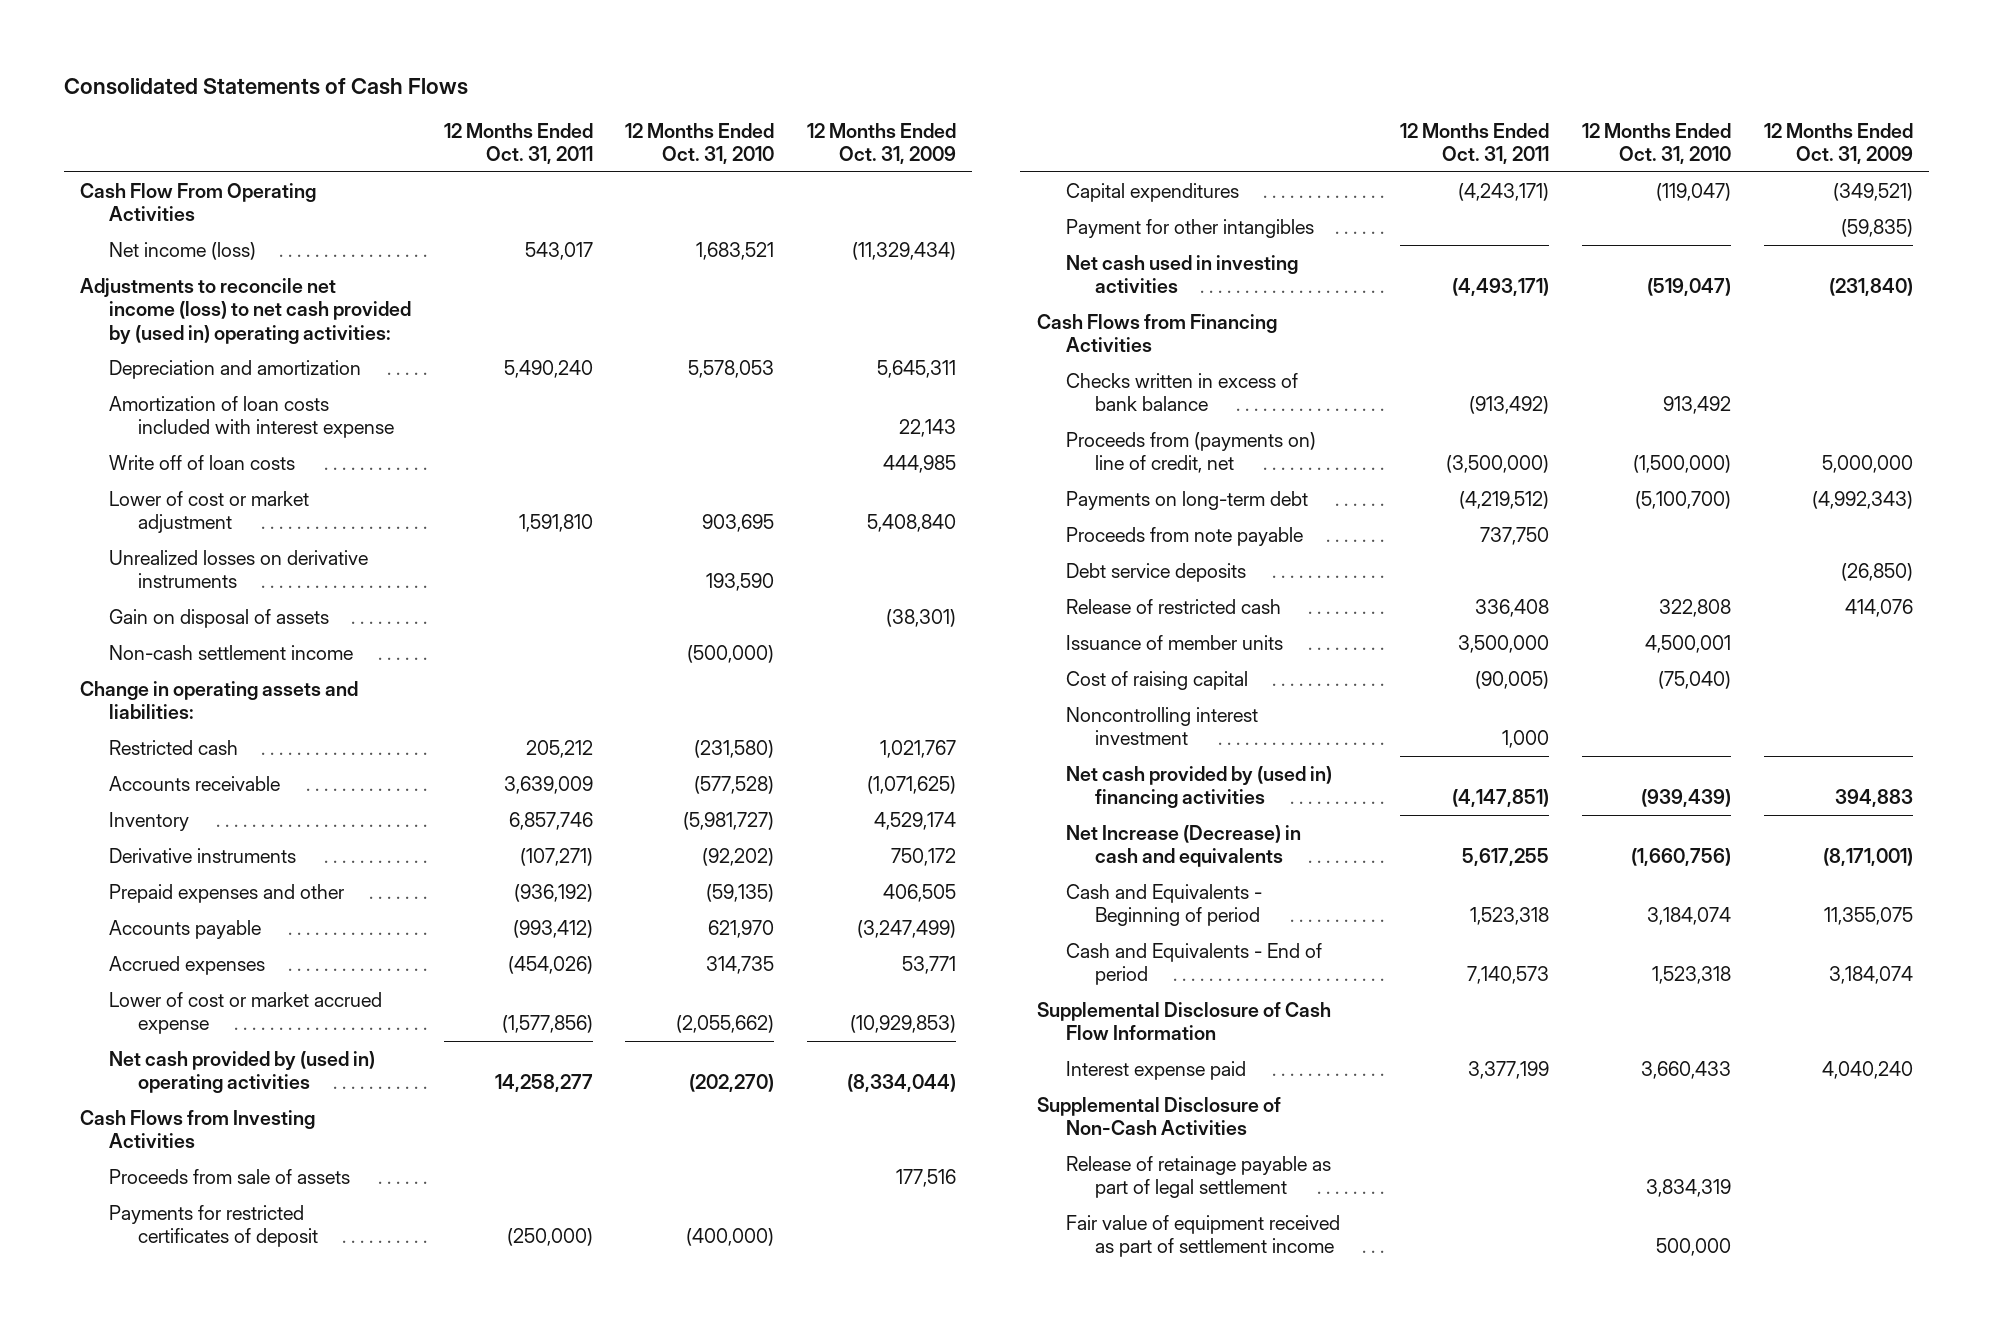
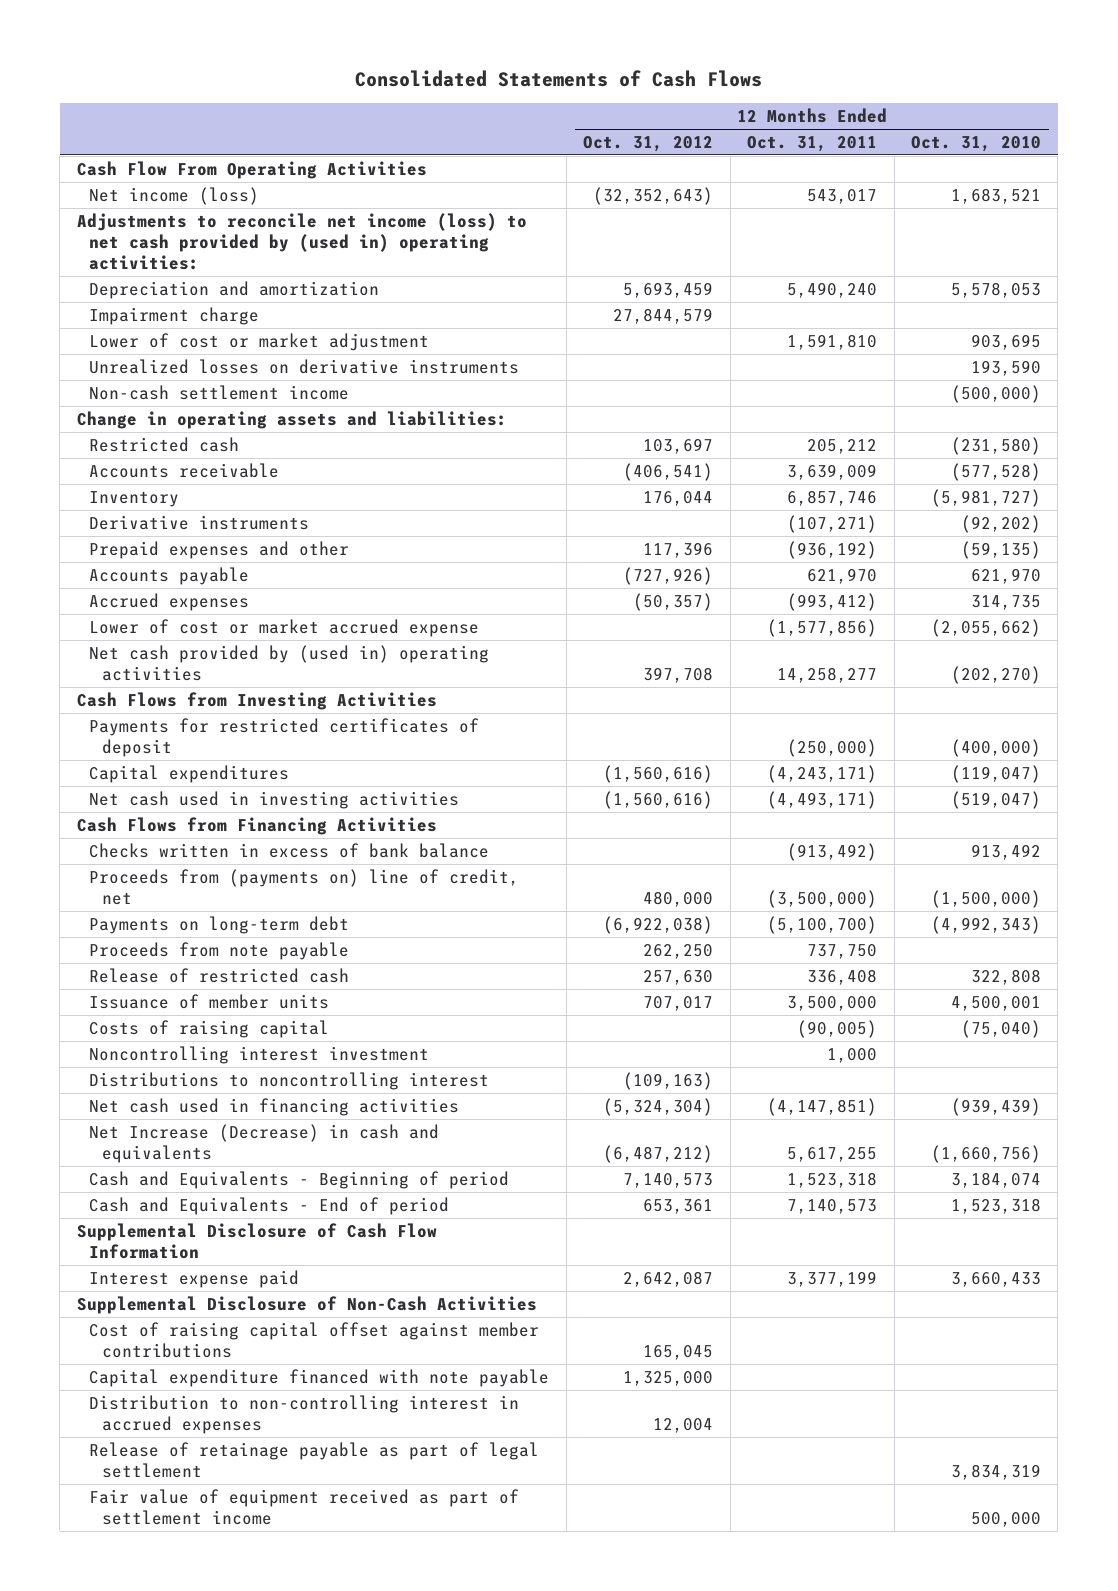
[806,122,956,165] 12 Months Ended Oct. 31, 2009 -> none
none -> [583,135,714,152] Oct. 31, 2012
[109,395,395,439] Amortization of loan costs included with interest expense -> none
[109,454,296,470] Write off of loan costs -> none
none -> [89,306,260,325] Impairment charge
[109,608,330,628] Gain on disposal of assets -> none
[512,919,593,938] (993,412) -> [807,567,878,584] 621,970
[507,955,593,974] (454,026) -> [787,592,878,611] (993,412)
[109,1168,351,1184] Proceeds from sale of assets -> none
[1065,218,1314,238] Payment for other intangibles -> none
[1459,490,1550,509] (4,219,512) -> [767,915,878,934] (5,100,700)
[1635,490,1732,509] (5,100,700) -> [931,915,1042,934] (4,992,343)
[1065,562,1246,582] Debt service deposits -> none
[1065,670,1248,690] Cost of raising capital -> [89,1019,330,1038] Costs of raising capital
none -> [89,1071,490,1090] Distributions to noncontrolling interest
[1065,765,1332,809] Net cash provided by (used in) financing activities -> [89,1097,460,1116] Net cash used in financing activities
none -> [89,1321,540,1359] Cost of raising capital offset against member contributions
none -> [89,1368,550,1387] Capital expenditure financed with note payable
none -> [89,1394,520,1435] Distribution to non-controlling interest in accrued expenses

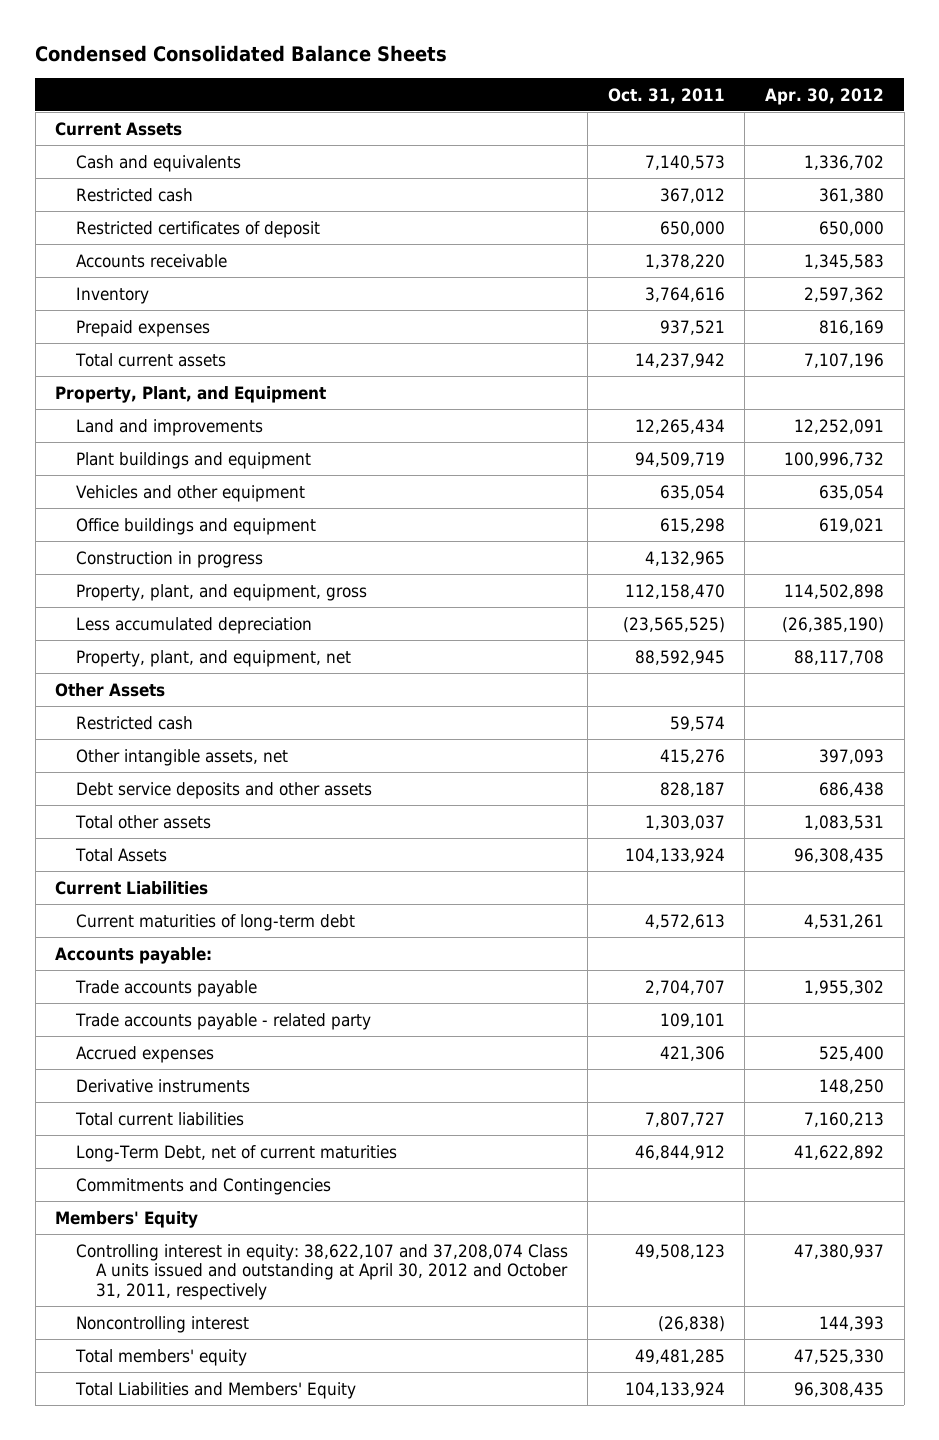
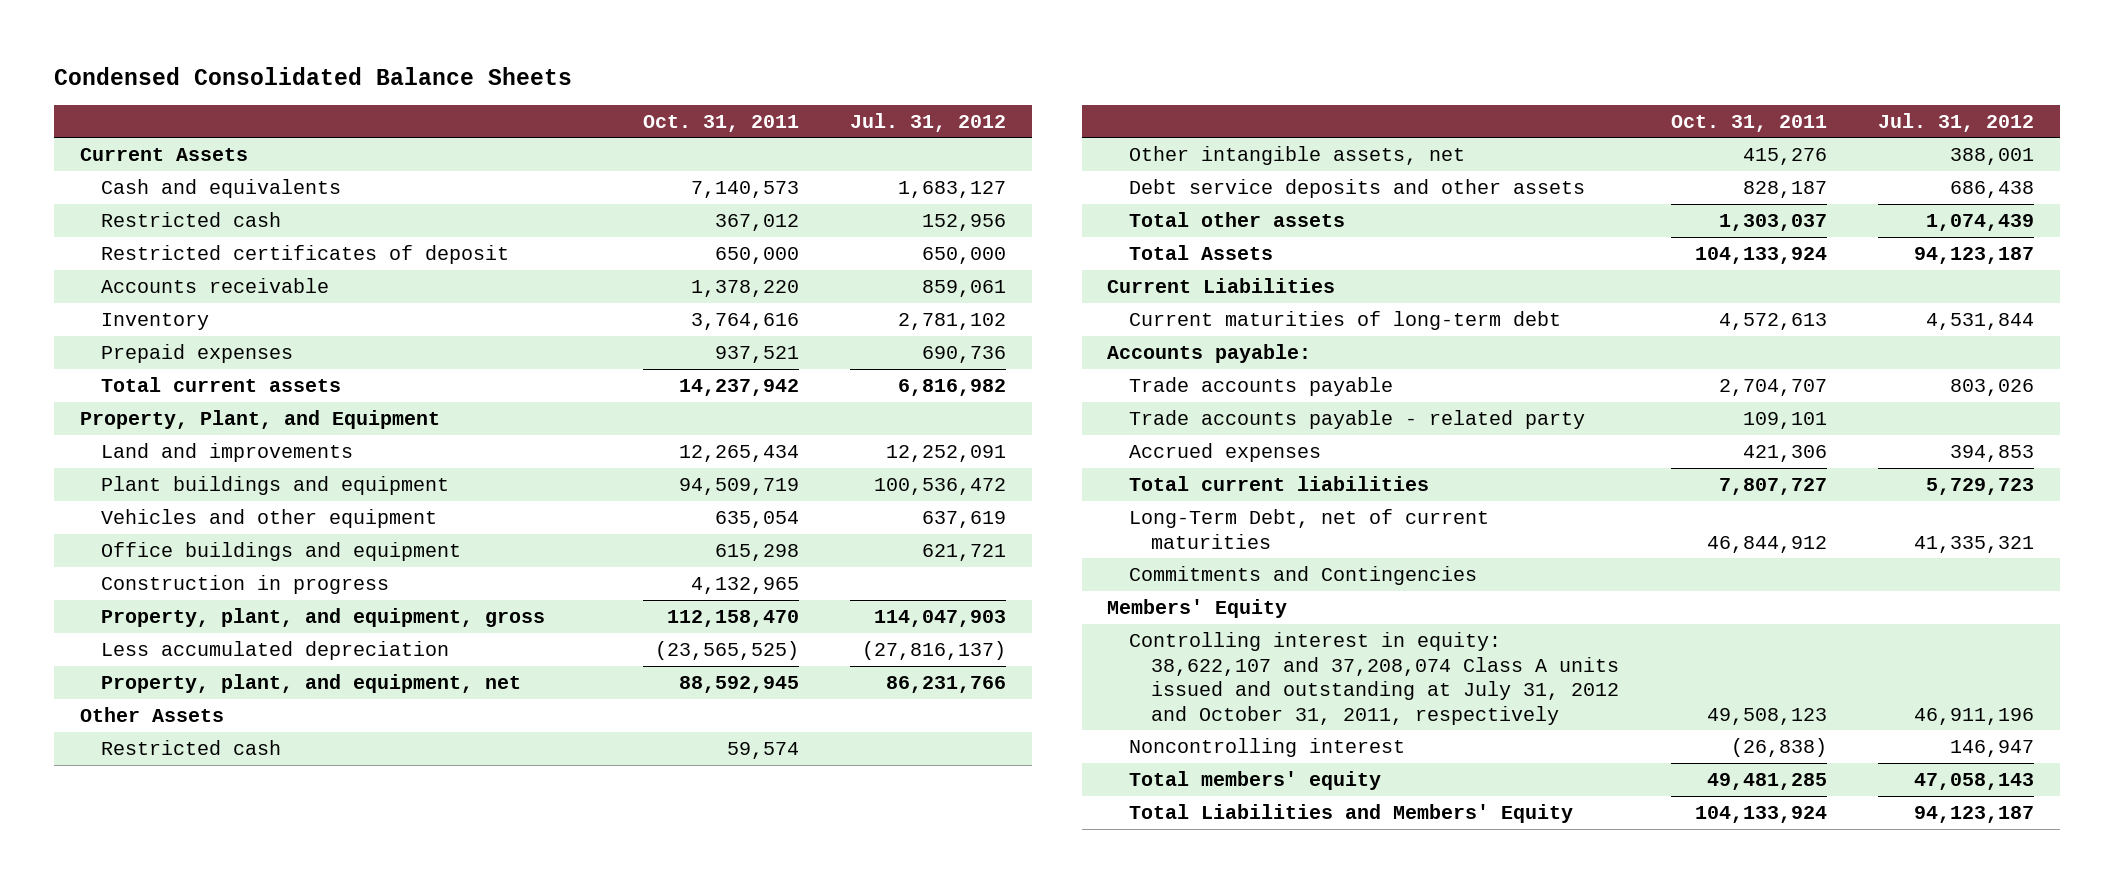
[765,87,885,105] Apr. 30, 2012 -> none
none -> [850,112,1007,132] Jul. 31, 2012
[75,1078,250,1093] Derivative instruments -> none
[75,1243,568,1300] Controlling interest in equity: 38,622,107 and 37,208,074 Class A units issued and outstanding at April 30, 2012 and October 31, 2011, respectively -> [1129,631,1620,725] Controlling interest in equity: 38,622,107 and 37,208,074 Class A units issued and outstanding at July 31, 2012 and October 31, 2011, respectively

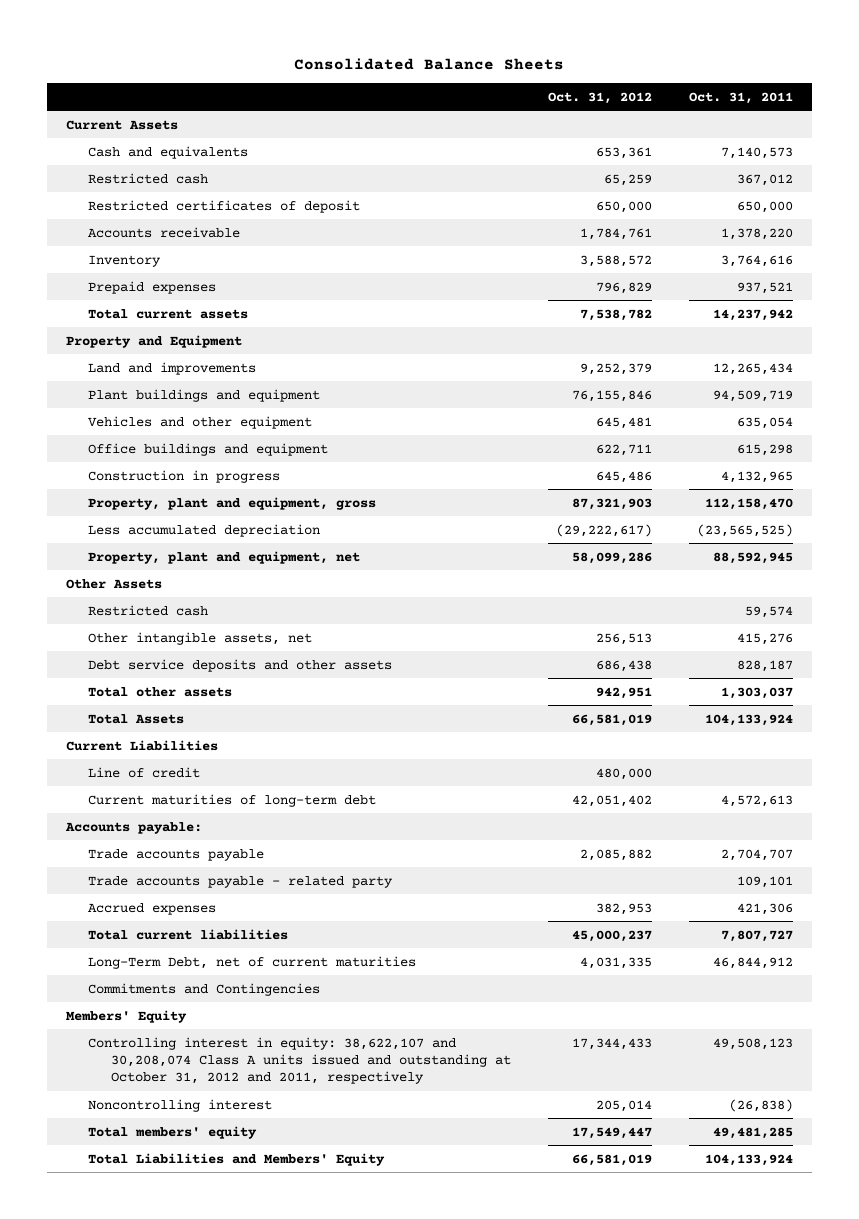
[53,66,572,85] Condensed Consolidated Balance Sheets -> [294,58,565,71] Consolidated Balance Sheets
[850,112,1007,132] Jul. 31, 2012 -> none
none -> [547,91,652,104] Oct. 31, 2012
[79,409,440,429] Property, Plant, and Equipment -> [65,334,242,348] Property and Equipment
[101,607,546,627] Property, plant, and equipment, gross -> [88,496,377,510] Property, plant and equipment, gross
[101,673,522,693] Property, plant, and equipment, net -> [88,550,361,564] Property, plant and equipment, net
none -> [88,766,201,778] Line of credit
[1129,631,1620,725] Controlling interest in equity: 38,622,107 and 37,208,074 Class A units issued and outstanding at July 31, 2012 and October 31, 2011, respectively -> [88,1036,511,1084] Controlling interest in equity: 38,622,107 and 30,208,074 Class A units issued and outstanding at October 31, 2012 and 2011, respectively

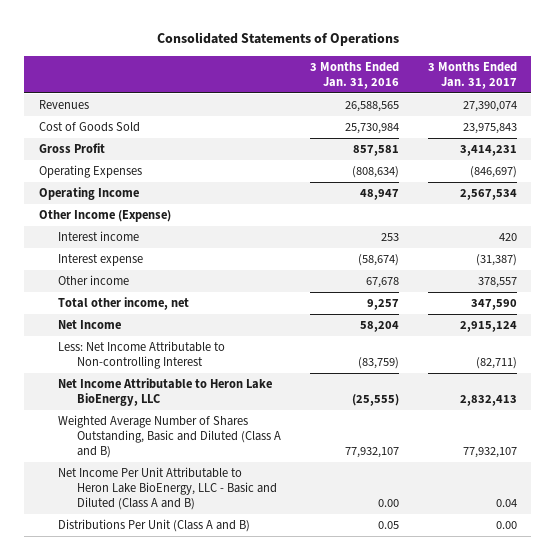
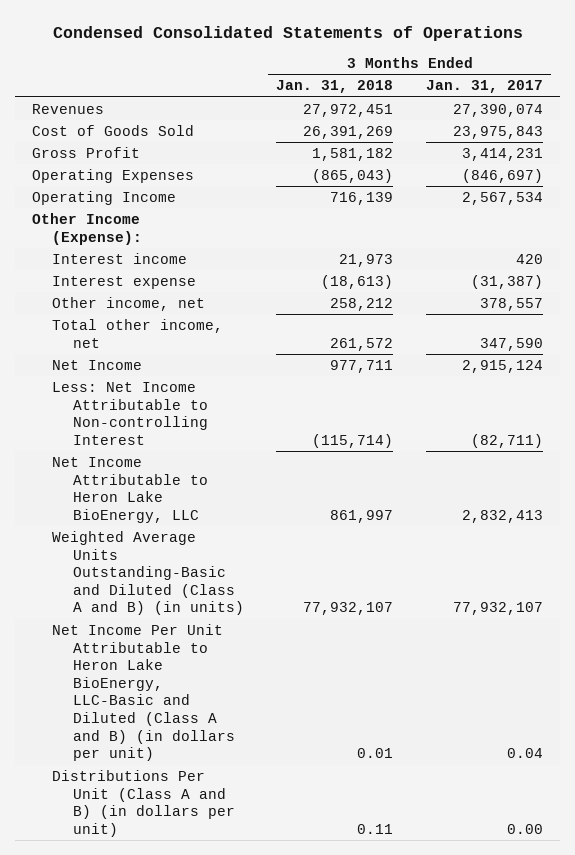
[156,32,399,47] Consolidated Statements of Operations -> [52,25,523,41] Condensed Consolidated Statements of Operations
[309,61,399,89] 3 Months Ended Jan. 31, 2016 -> none
none -> [276,80,394,94] Jan. 31, 2018
[38,209,171,222] Other Income (Expense) -> [31,212,143,245] Other Income (Expense):
[57,274,129,285] Other income -> [52,296,206,311] Other income, net
[57,414,281,459] Weighted Average Number of Shares Outstanding, Basic and Diluted (Class A and B) -> [52,530,244,616] Weighted Average Units Outstanding-Basic and Diluted (Class A and B) (in units)
[57,466,277,511] Net Income Per Unit Attributable to Heron Lake BioEnergy, LLC - Basic and Diluted (Class A and B) -> [52,623,235,762] Net Income Per Unit Attributable to Heron Lake BioEnergy, LLC-Basic and Diluted (Class A and B) (in dollars per unit)
[57,518,250,532] Distributions Per Unit (Class A and B) -> [52,769,235,837] Distributions Per Unit (Class A and B) (in dollars per unit)

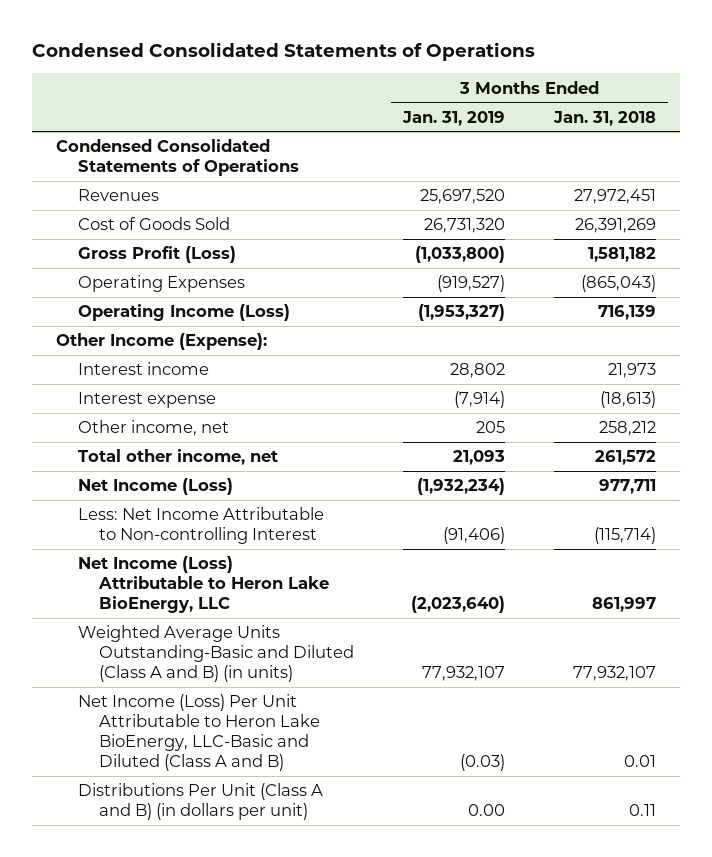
[426,80,544,94] Jan. 31, 2017 -> none
none -> [402,110,506,126] Jan. 31, 2019
none -> [56,139,299,177] Condensed Consolidated Statements of Operations
[31,146,140,158] Gross Profit -> [77,246,236,264] Gross Profit (Loss)
[31,190,176,205] Operating Income -> [77,304,290,322] Operating Income (Loss)
[52,359,143,370] Net Income -> [77,478,233,496] Net Income (Loss)
[52,456,208,523] Net Income Attributable to Heron Lake BioEnergy, LLC -> [77,556,330,613] Net Income (Loss) Attributable to Heron Lake BioEnergy, LLC
[52,623,235,762] Net Income Per Unit Attributable to Heron Lake BioEnergy, LLC-Basic and Diluted (Class A and B) (in dollars per unit) -> [77,694,321,771] Net Income (Loss) Per Unit Attributable to Heron Lake BioEnergy, LLC-Basic and Diluted (Class A and B)

